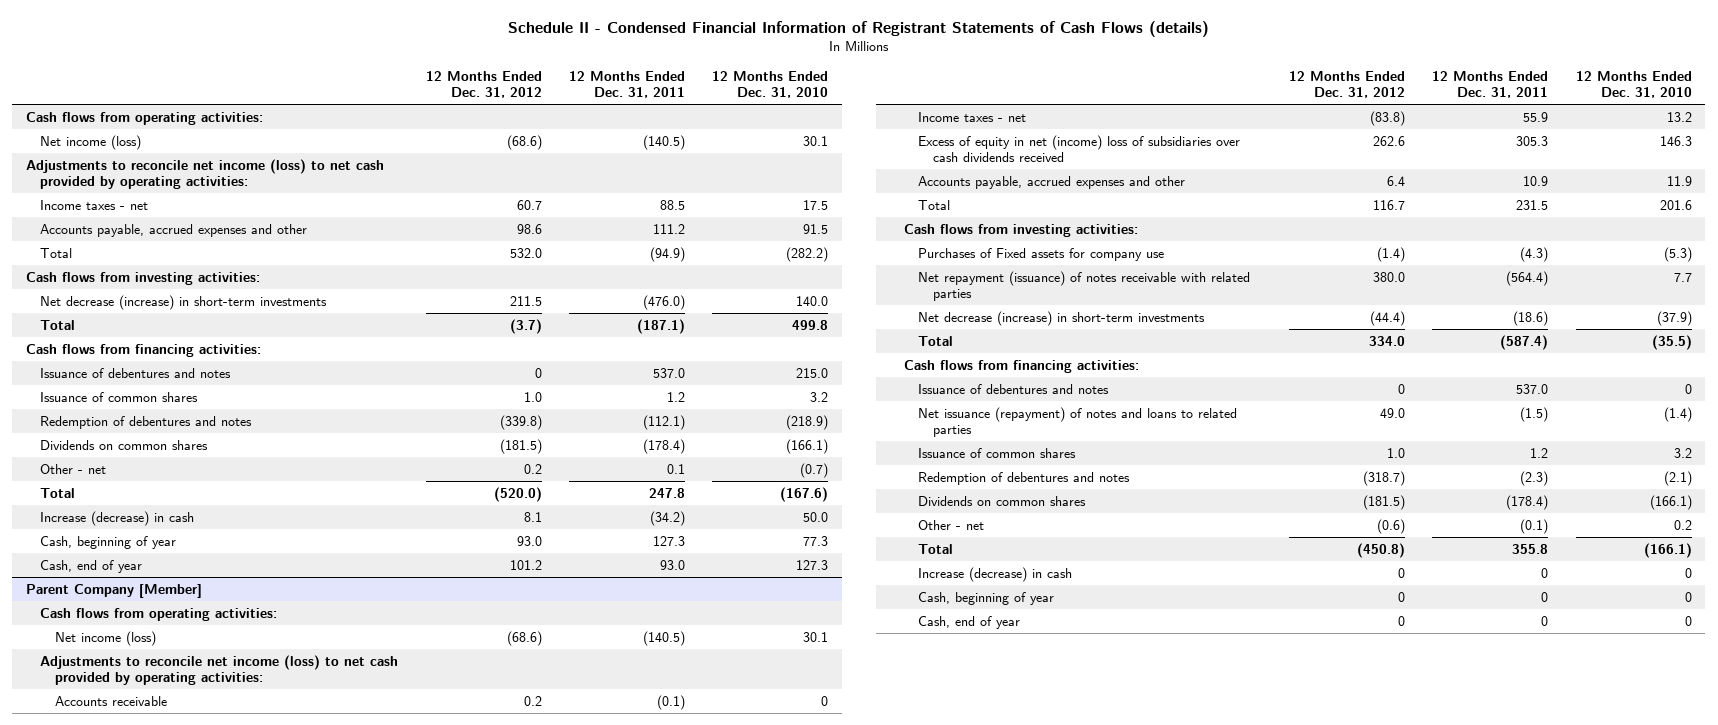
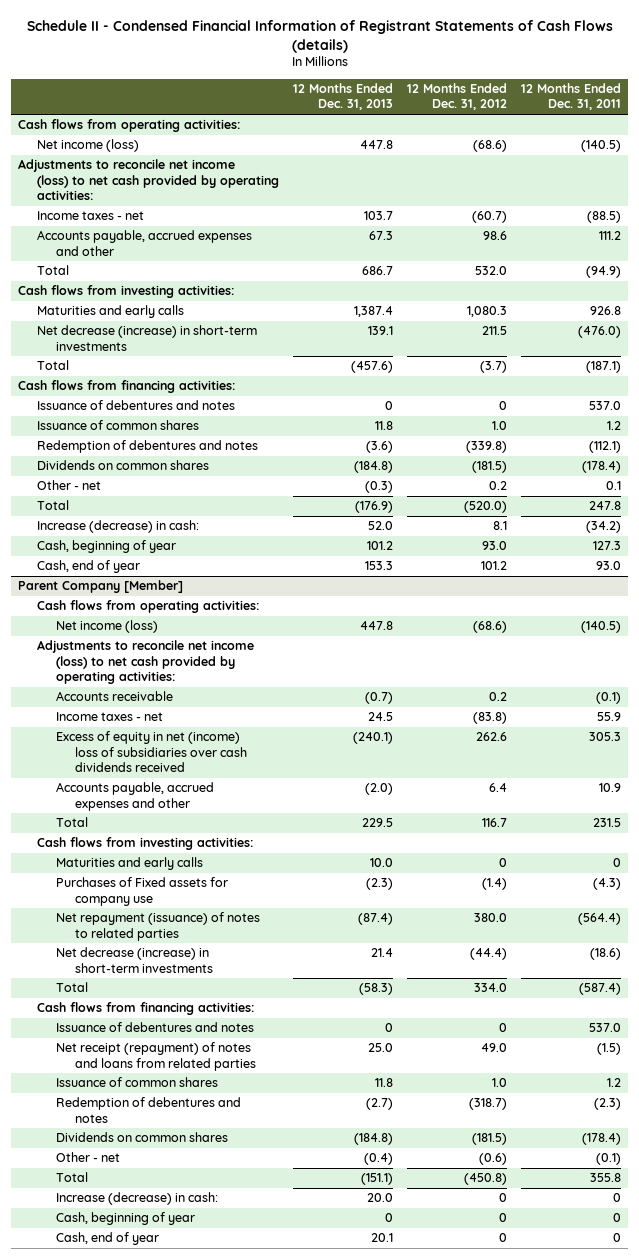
[712,71,829,99] 12 Months Ended Dec. 31, 2010 -> none
none -> [293,83,394,111] 12 Months Ended Dec. 31, 2013
[516,199,542,210] 60.7 -> [472,211,508,224] (60.7)
[660,199,686,210] 88.5 -> [587,211,622,224] (88.5)
none -> [37,305,185,319] Maturities and early calls
[40,510,195,526] Increase (decrease) in cash -> [37,520,200,534] Increase (decrease) in cash:
none -> [56,857,204,871] Maturities and early calls
[918,270,1251,301] Net repayment (issuance) of notes receivable with related parties -> [56,912,261,941] Net repayment (issuance) of notes to related parties
[918,406,1238,437] Net issuance (repayment) of notes and loans to related parties -> [56,1042,257,1071] Net receipt (repayment) of notes and loans from related parties
[918,566,1073,582] Increase (decrease) in cash -> [56,1192,219,1206] Increase (decrease) in cash:

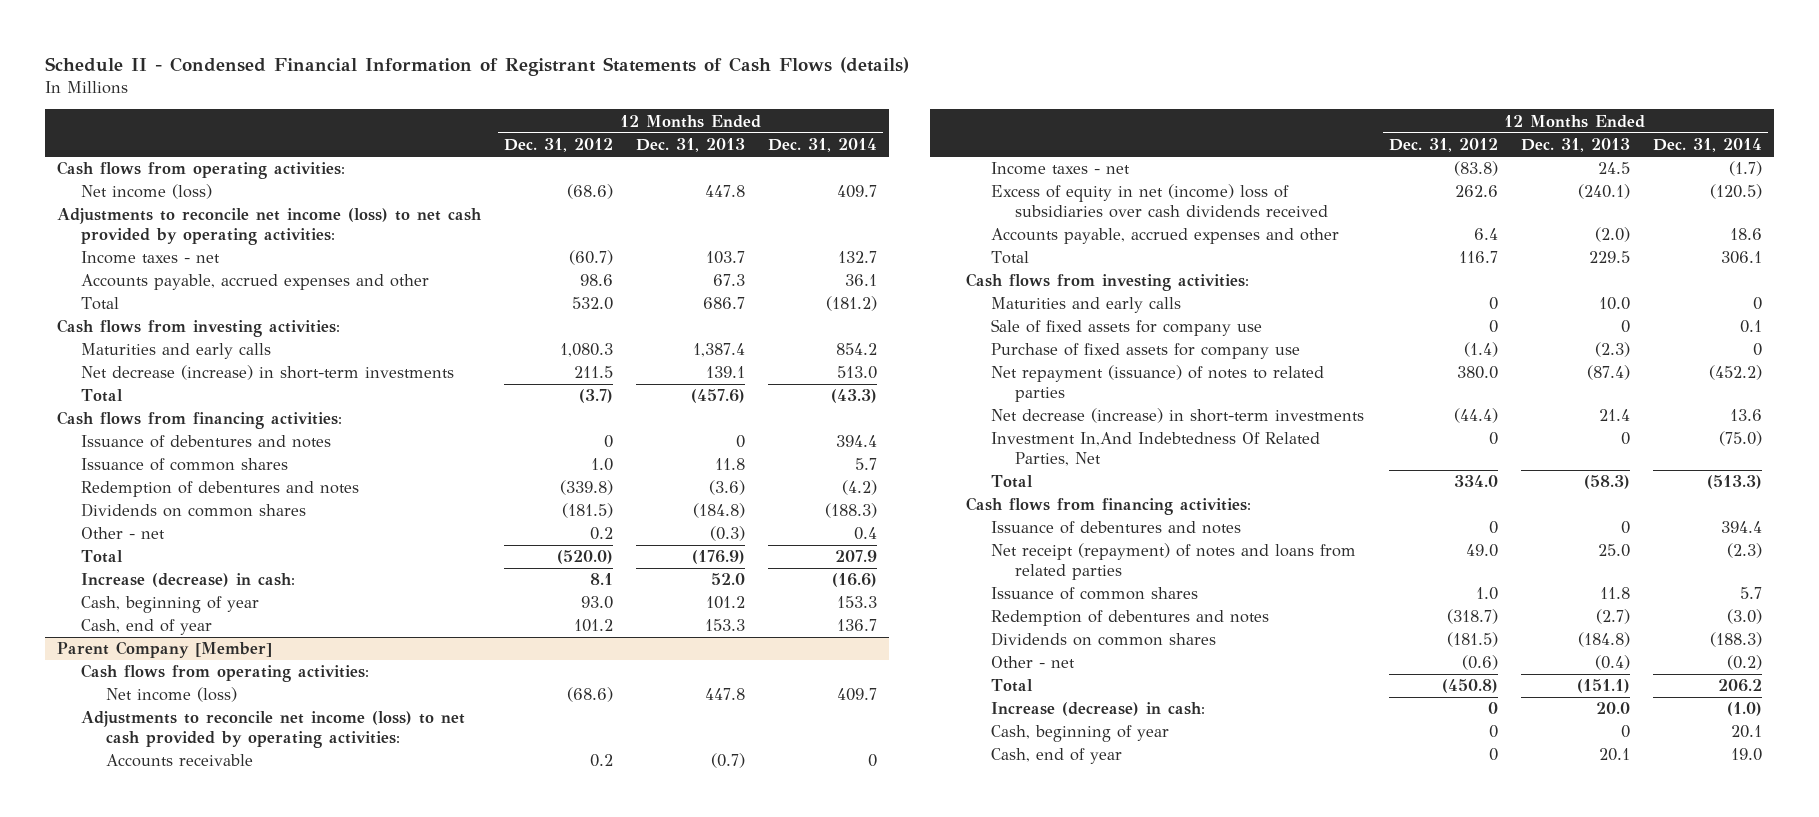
[521,83,622,111] 12 Months Ended Dec. 31, 2011 -> none
none -> [768,138,878,153] Dec. 31, 2014
none -> [990,319,1262,337] Sale of fixed assets for company use
[56,877,229,906] Purchases of Fixed assets for company use -> [990,343,1300,360] Purchase of fixed assets for company use
none -> [990,432,1320,466] Investment In,And Indebtedness Of Related Parties, Net

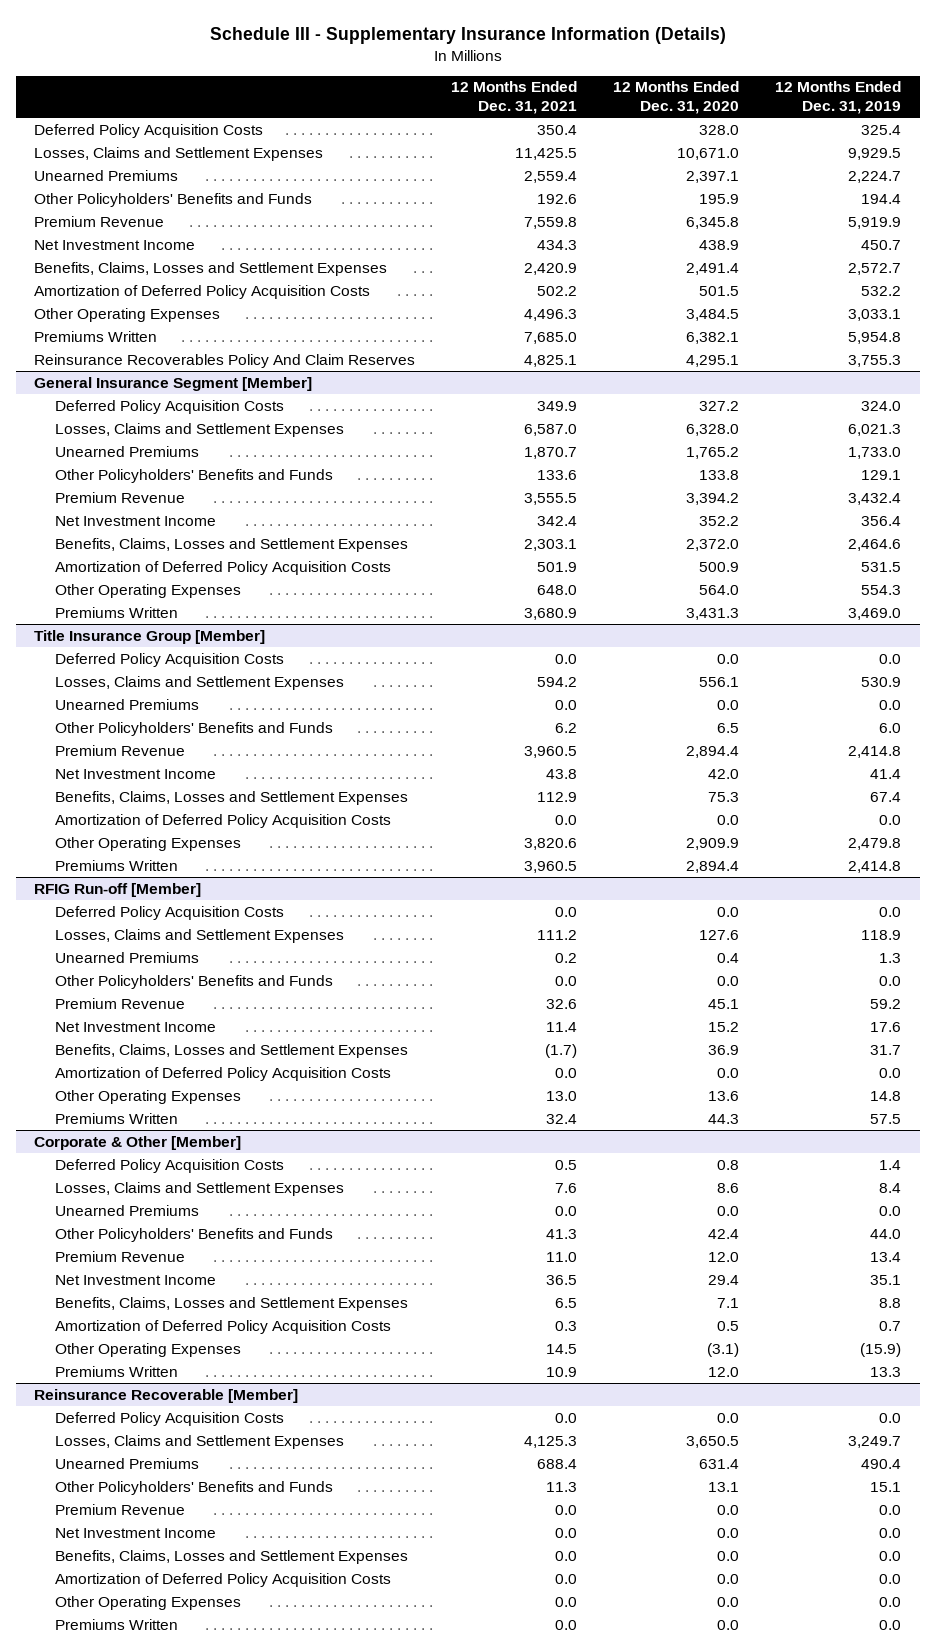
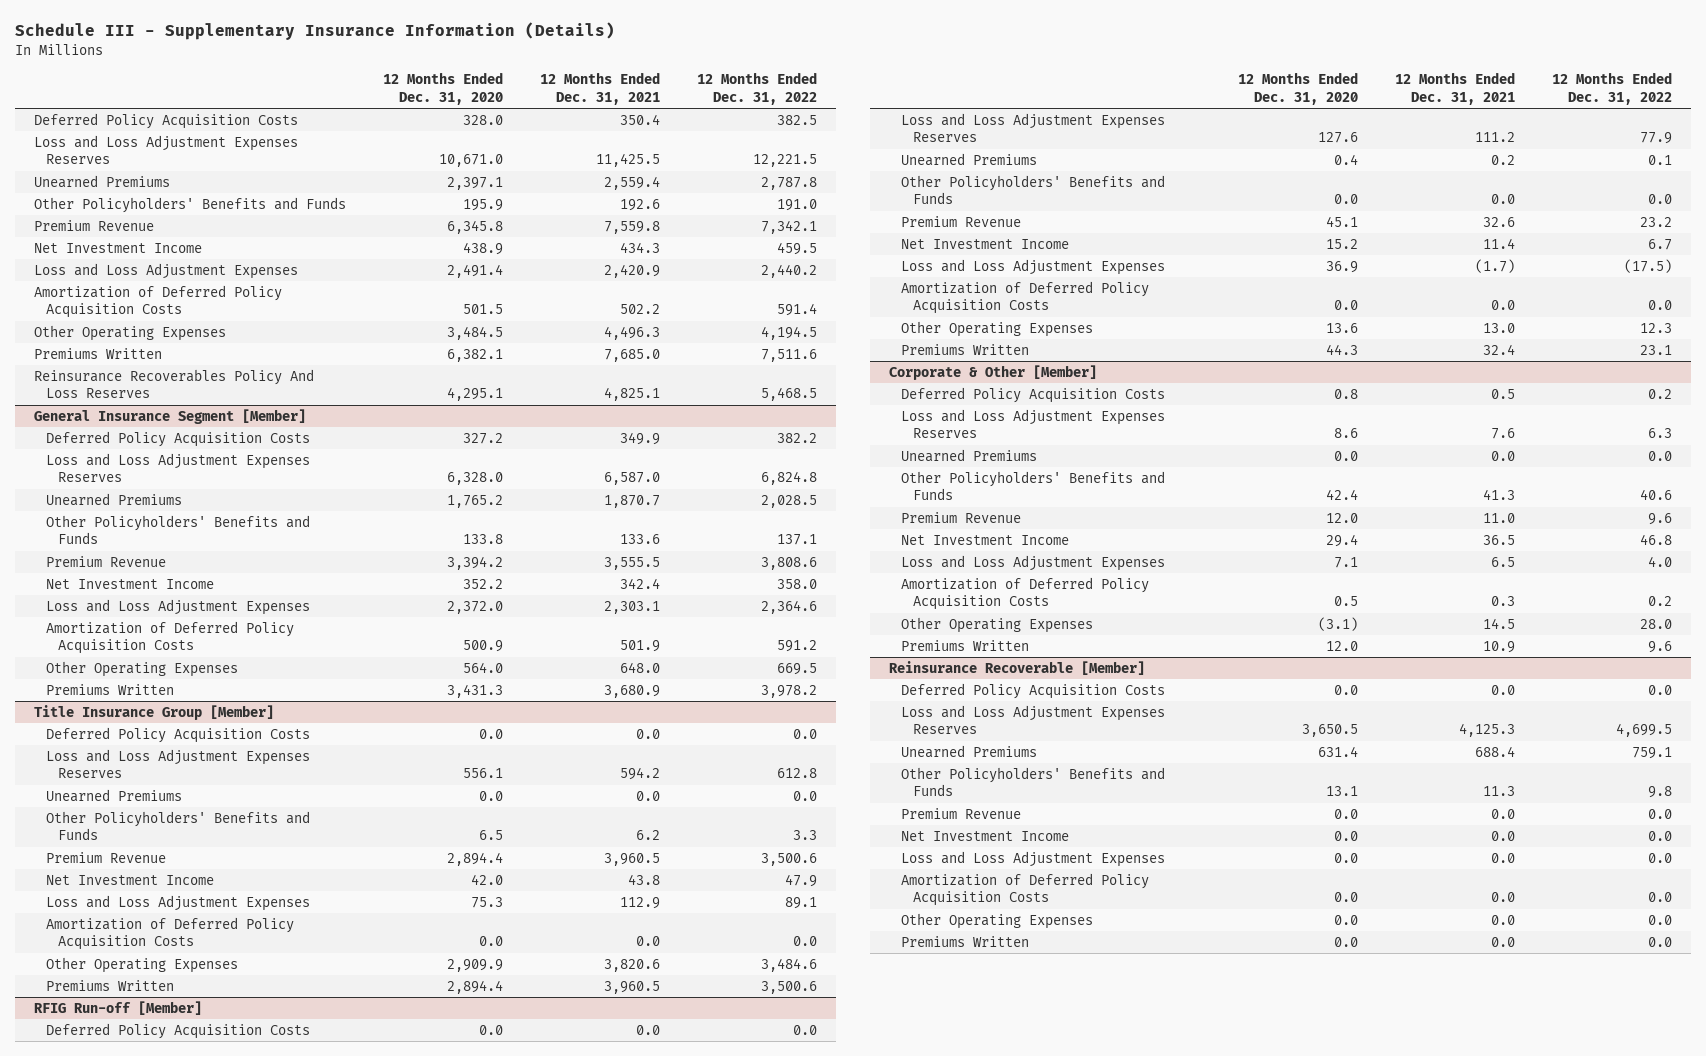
[775,81,902,115] 12 Months Ended Dec. 31, 2019 -> none
none -> [697,72,818,105] 12 Months Ended Dec. 31, 2022
[34,146,324,161] Losses, Claims and Settlement Expenses -> [33,134,298,165] Loss and Loss Adjustment Expenses Reserves
[34,261,388,276] Benefits, Claims, Losses and Settlement Expenses -> [33,262,298,279] Loss and Loss Adjustment Expenses
[34,353,416,368] Reinsurance Recoverables Policy And Claim Reserves -> [33,368,314,399] Reinsurance Recoverables Policy And Loss Reserves
[55,422,345,437] Losses, Claims and Settlement Expenses -> [45,452,310,483] Loss and Loss Adjustment Expenses Reserves
[55,537,409,552] Benefits, Claims, Losses and Settlement Expenses -> [45,598,310,615] Loss and Loss Adjustment Expenses
[55,675,345,690] Losses, Claims and Settlement Expenses -> [45,748,310,779] Loss and Loss Adjustment Expenses Reserves
[55,790,409,805] Benefits, Claims, Losses and Settlement Expenses -> [45,894,310,911] Loss and Loss Adjustment Expenses
[55,928,345,943] Losses, Claims and Settlement Expenses -> [900,112,1165,143] Loss and Loss Adjustment Expenses Reserves
[55,1043,409,1058] Benefits, Claims, Losses and Settlement Expenses -> [900,258,1165,275] Loss and Loss Adjustment Expenses
[55,1181,345,1196] Losses, Claims and Settlement Expenses -> [900,408,1165,439] Loss and Loss Adjustment Expenses Reserves
[55,1296,409,1311] Benefits, Claims, Losses and Settlement Expenses -> [900,554,1165,571] Loss and Loss Adjustment Expenses
[55,1434,345,1449] Losses, Claims and Settlement Expenses -> [900,704,1165,735] Loss and Loss Adjustment Expenses Reserves
[55,1549,409,1564] Benefits, Claims, Losses and Settlement Expenses -> [900,850,1165,867] Loss and Loss Adjustment Expenses

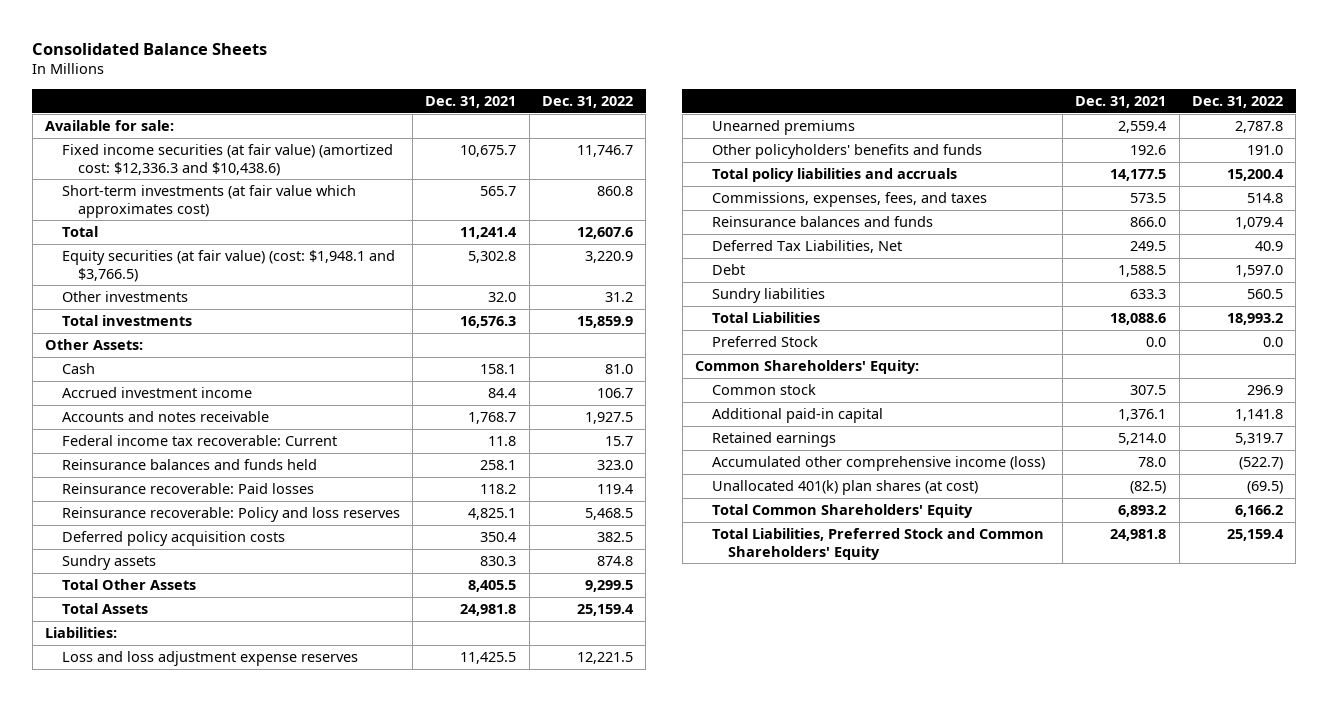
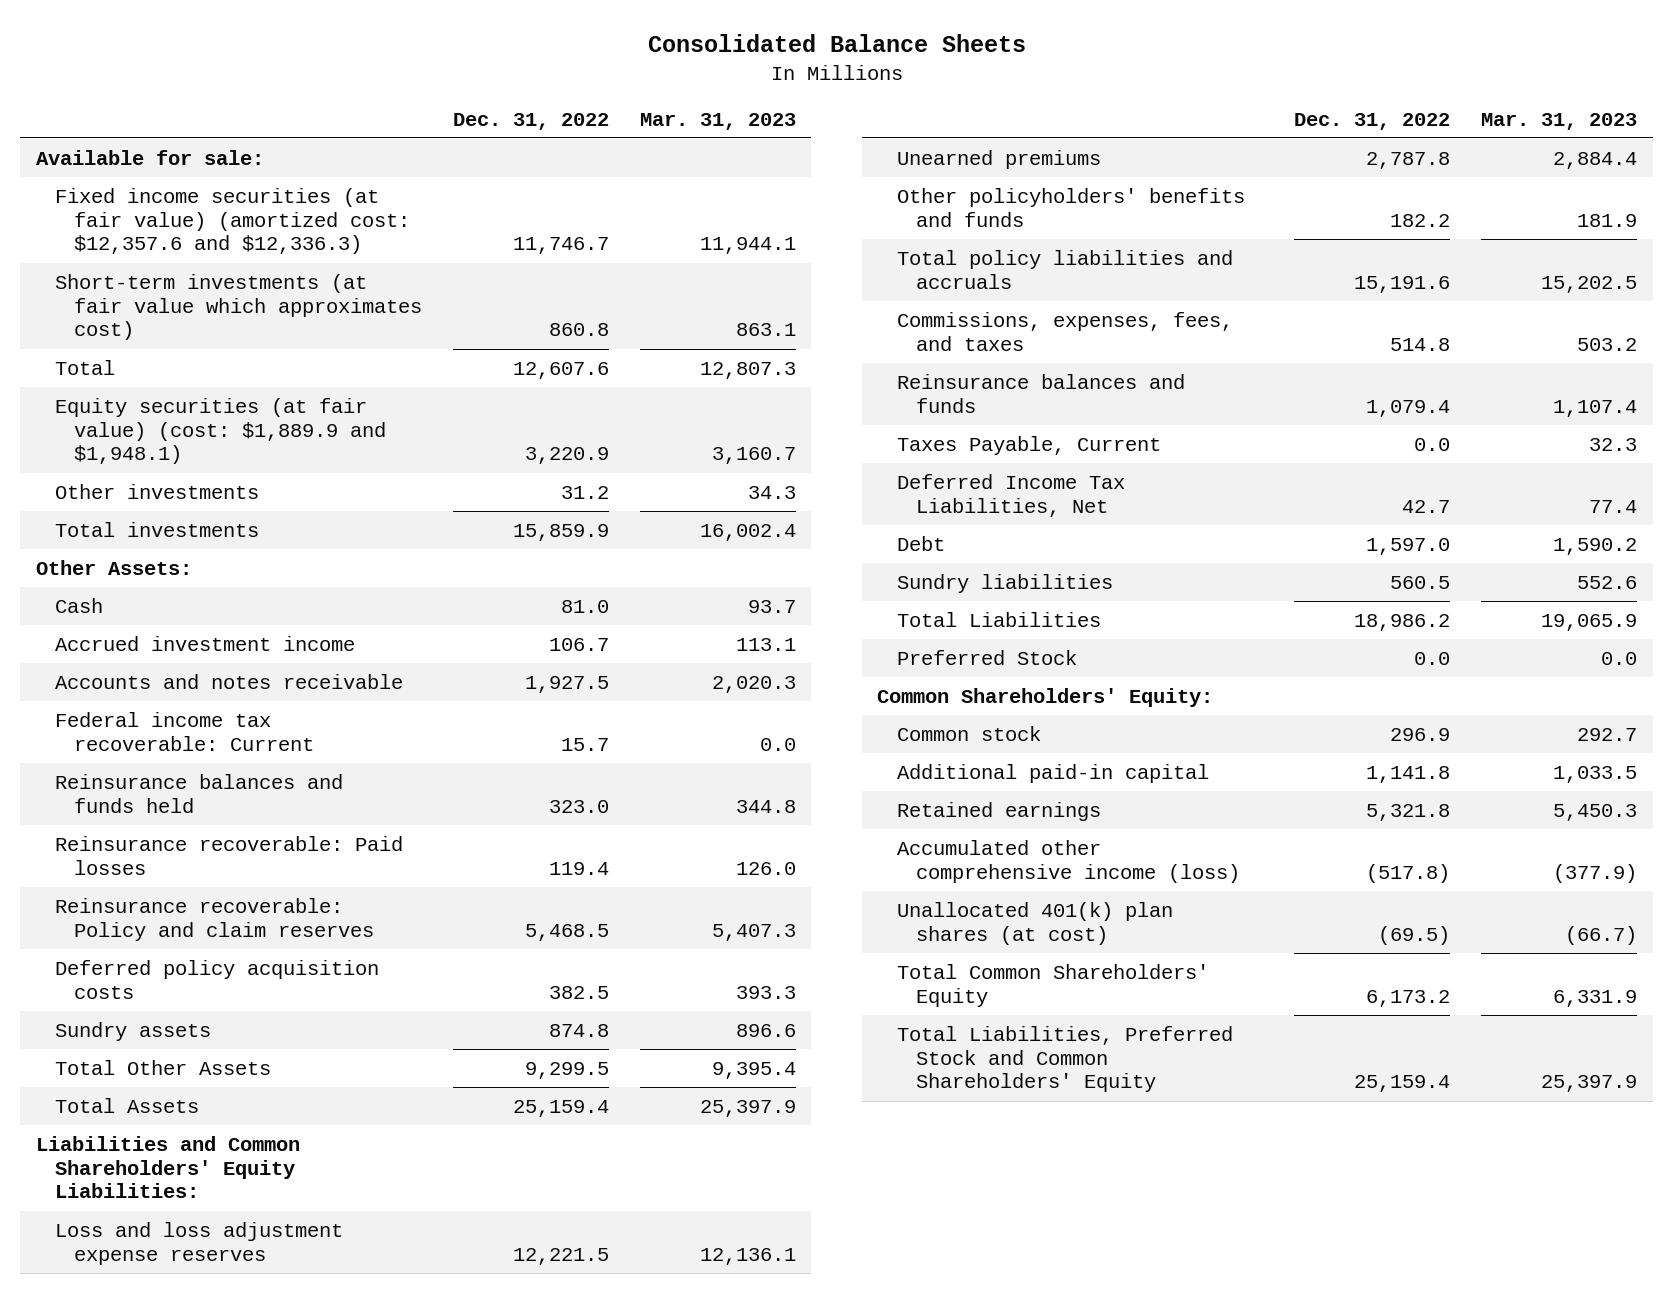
[425,95,517,108] Dec. 31, 2021 -> none
none -> [639,112,796,130] Mar. 31, 2023
[61,144,393,176] Fixed income securities (at fair value) (amortized cost: $12,336.3 and $10,438.6) -> [54,187,411,255] Fixed income securities (at fair value) (amortized cost: $12,357.6 and $12,336.3)
[61,250,395,282] Equity securities (at fair value) (cost: $1,948.1 and $3,766.5) -> [54,397,387,465] Equity securities (at fair value) (cost: $1,889.9 and $1,948.1)
[61,507,400,523] Reinsurance recoverable: Policy and loss reserves -> [54,897,375,941] Reinsurance recoverable: Policy and claim reserves
[44,627,117,639] Liabilities: -> [35,1135,300,1199] Liabilities and Common Shareholders' Equity Liabilities:
[1247,145,1284,156] 191.0 -> [1390,213,1451,227] 182.2
[1227,169,1285,182] 15,200.4 -> [1354,275,1451,293] 15,191.6
none -> [896,435,1161,455] Taxes Payable, Current
[711,240,902,254] Deferred Tax Liabilities, Net -> [896,473,1125,517] Deferred Income Tax Liabilities, Net
[1255,241,1284,252] 40.9 -> [1402,499,1451,513] 42.7
[1227,313,1284,326] 18,993.2 -> [1354,613,1451,631] 18,986.2
[1235,433,1284,446] 5,319.7 -> [1366,803,1451,821] 5,321.8
[1239,457,1284,471] (522.7) -> [1366,863,1451,883] (517.8)
[1235,505,1284,518] 6,166.2 -> [1366,989,1451,1007] 6,173.2

